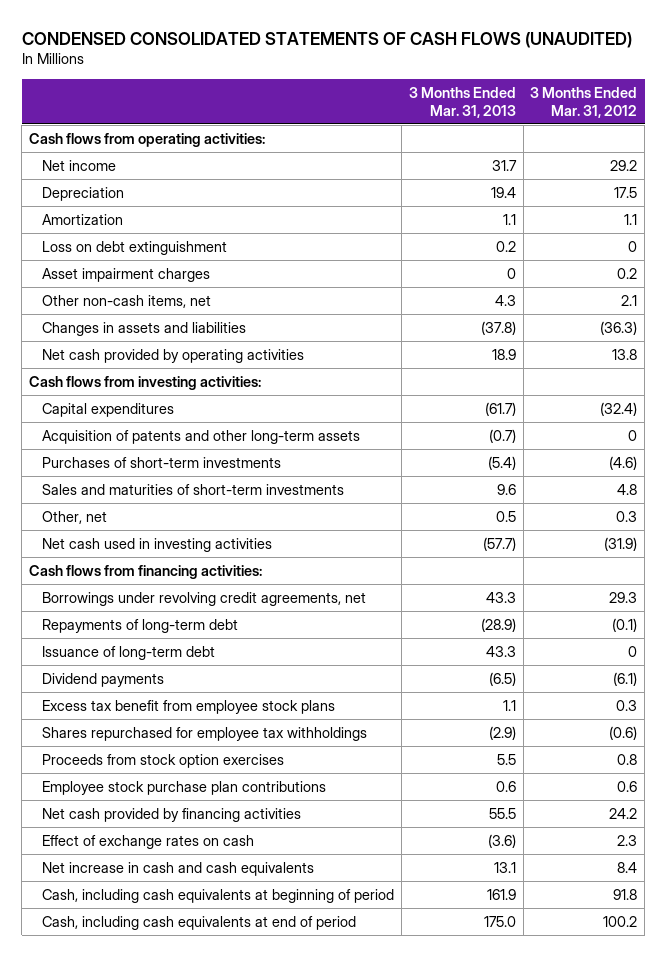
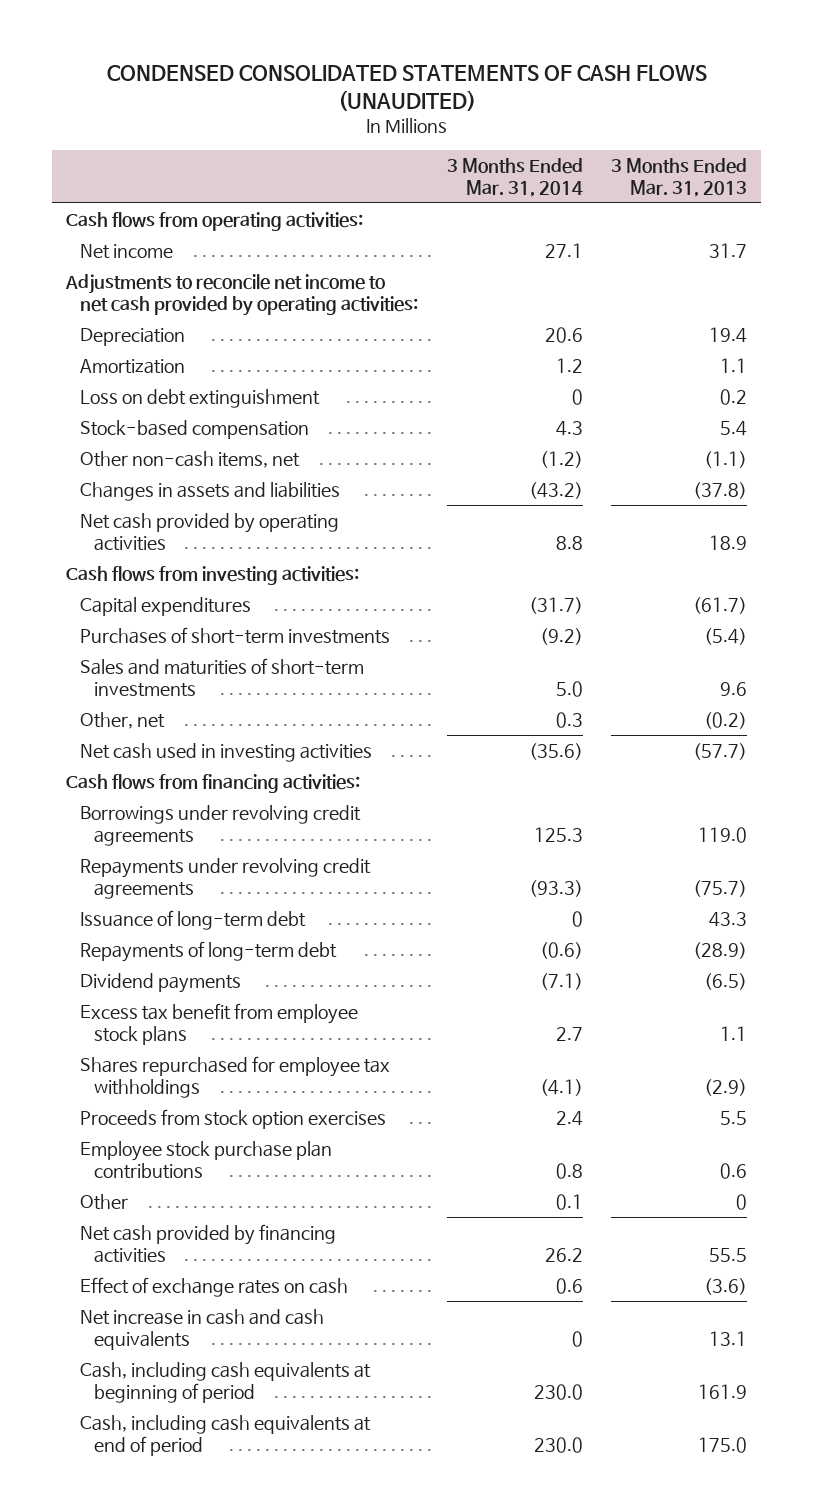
[530,86,638,118] 3 Months Ended Mar. 31, 2012 -> none
none -> [446,158,583,197] 3 Months Ended Mar. 31, 2014
none -> [65,274,419,316] Adjustments to reconcile net income to net cash provided by operating activities:
[42,267,211,282] Asset impairment charges -> none
none -> [80,420,310,440] Stock-based compensation
[494,294,516,306] 4.3 -> [704,451,748,469] (1.1)
[42,429,361,444] Acquisition of patents and other long-term assets -> none
[495,510,516,522] 0.5 -> [704,712,748,730] (0.2)
[42,591,367,606] Borrowings under revolving credit agreements, net -> [80,805,362,846] Borrowings under revolving credit agreements
[485,591,516,603] 43.3 -> [698,826,748,843] 119.0
none -> [80,858,372,899] Repayments under revolving credit agreements
[42,618,239,633] Repayments of long-term debt -> [80,941,338,963] Repayments of long-term debt
none -> [80,1194,129,1211] Other

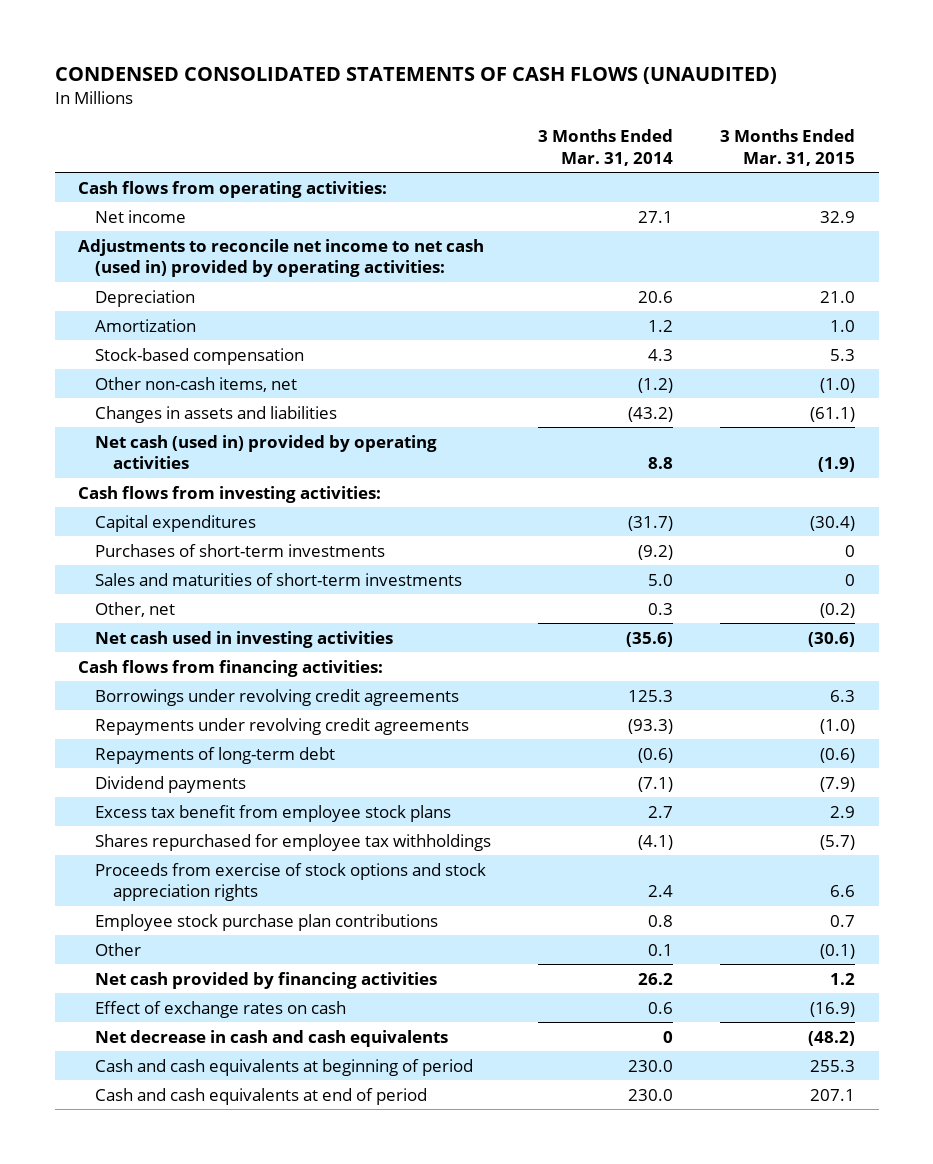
[611,158,748,197] 3 Months Ended Mar. 31, 2013 -> none
none -> [720,128,856,166] 3 Months Ended Mar. 31, 2015
[65,274,419,316] Adjustments to reconcile net income to net cash provided by operating activities: -> [78,238,485,278] Adjustments to reconcile net income to net cash (used in) provided by operating activities:
[80,389,321,409] Loss on debt extinguishment -> none
[80,513,340,551] Net cash provided by operating activities -> [95,434,438,470] Net cash (used in) provided by operating activities
[80,910,307,931] Issuance of long-term debt -> none
[80,1109,387,1130] Proceeds from stock option exercises -> [95,862,487,902] Proceeds from exercise of stock options and stock appreciation rights
[80,1309,325,1350] Net increase in cash and cash equivalents -> [95,1029,449,1047] Net decrease in cash and cash equivalents
[80,1362,372,1403] Cash, including cash equivalents at beginning of period -> [95,1058,474,1076] Cash and cash equivalents at beginning of period
[80,1415,372,1456] Cash, including cash equivalents at end of period -> [95,1087,428,1105] Cash and cash equivalents at end of period

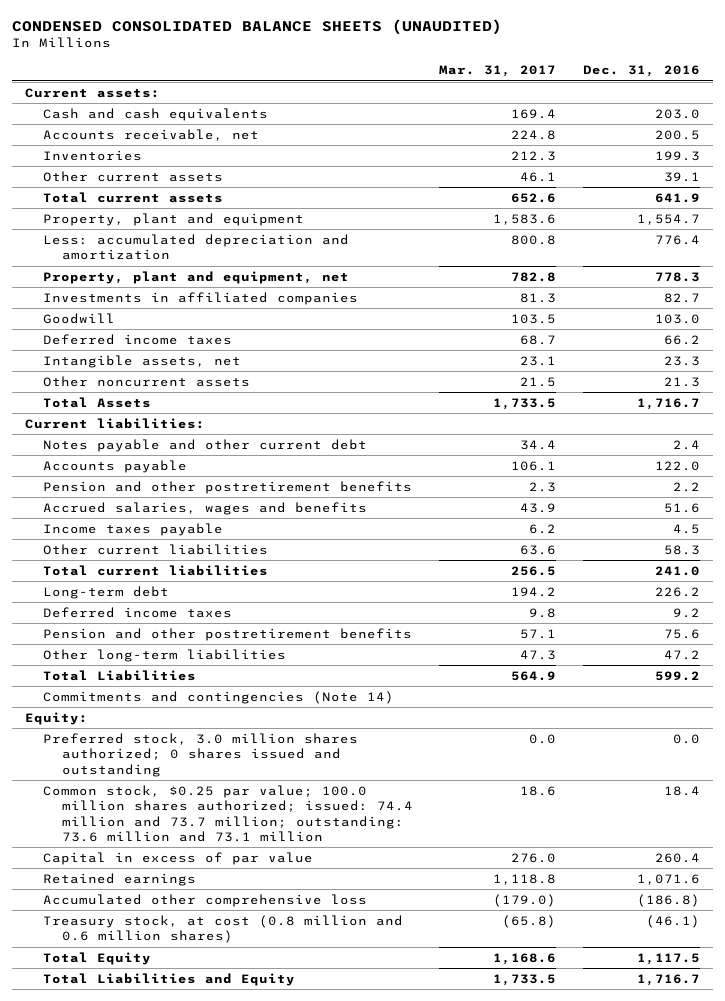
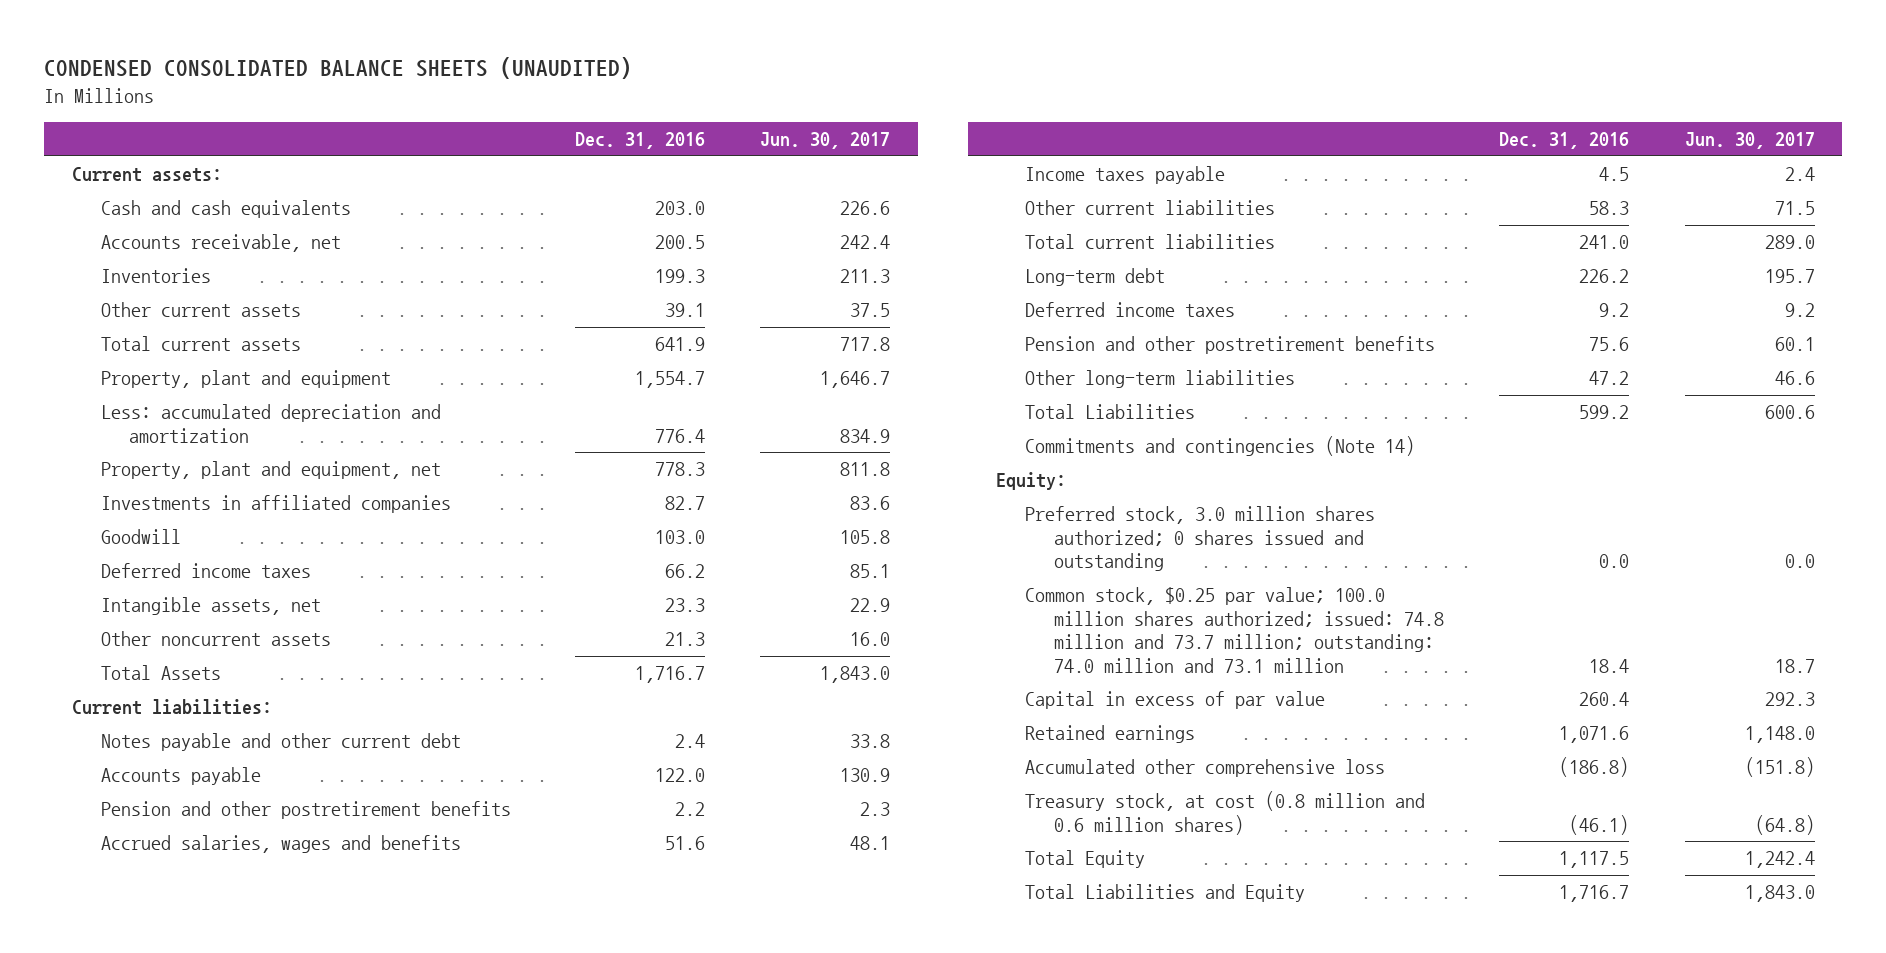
[439,65,557,78] Mar. 31, 2017 -> none
none -> [760,132,891,150] Jun. 30, 2017
[43,784,413,842] Common stock, $0.25 par value; 100.0 million shares authorized; issued: 74.4 million and 73.7 million; outstanding: 73.6 million and 73.1 million -> [1024,587,1444,673] Common stock, $0.25 par value; 100.0 million shares authorized; issued: 74.8 million and 73.7 million; outstanding: 74.0 million and 73.1 million

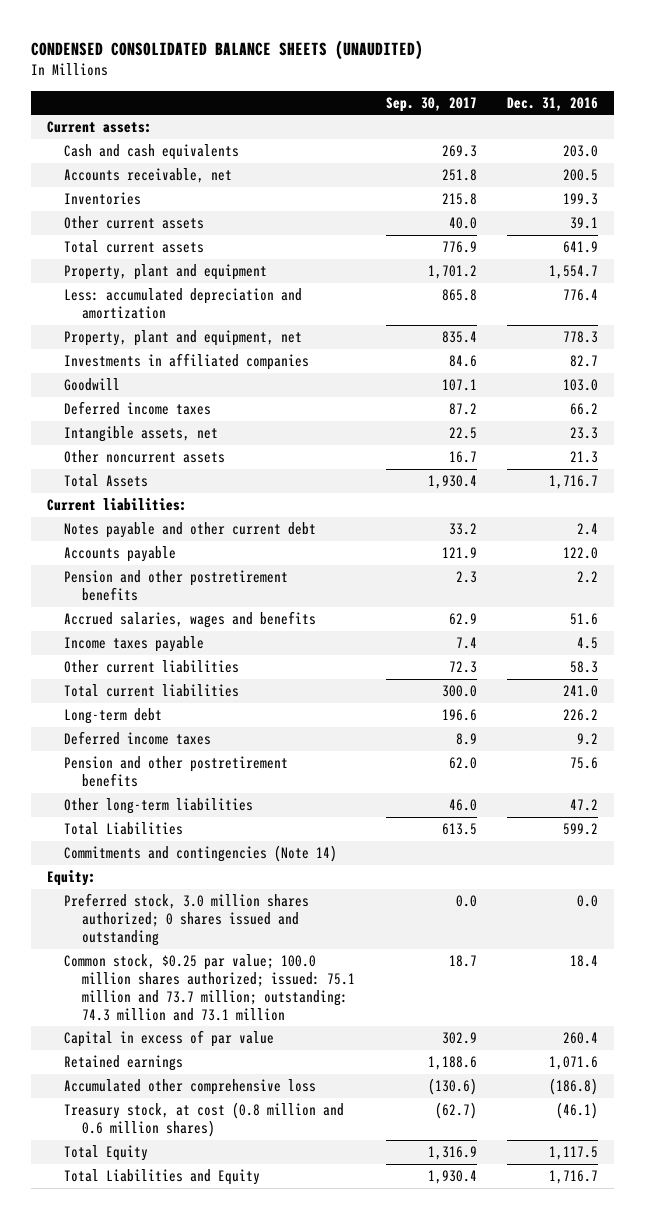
[760,132,891,150] Jun. 30, 2017 -> none
none -> [385,96,477,112] Sep. 30, 2017
[1024,587,1444,673] Common stock, $0.25 par value; 100.0 million shares authorized; issued: 74.8 million and 73.7 million; outstanding: 74.0 million and 73.1 million -> [64,954,355,1021] Common stock, $0.25 par value; 100.0 million shares authorized; issued: 75.1 million and 73.7 million; outstanding: 74.3 million and 73.1 million

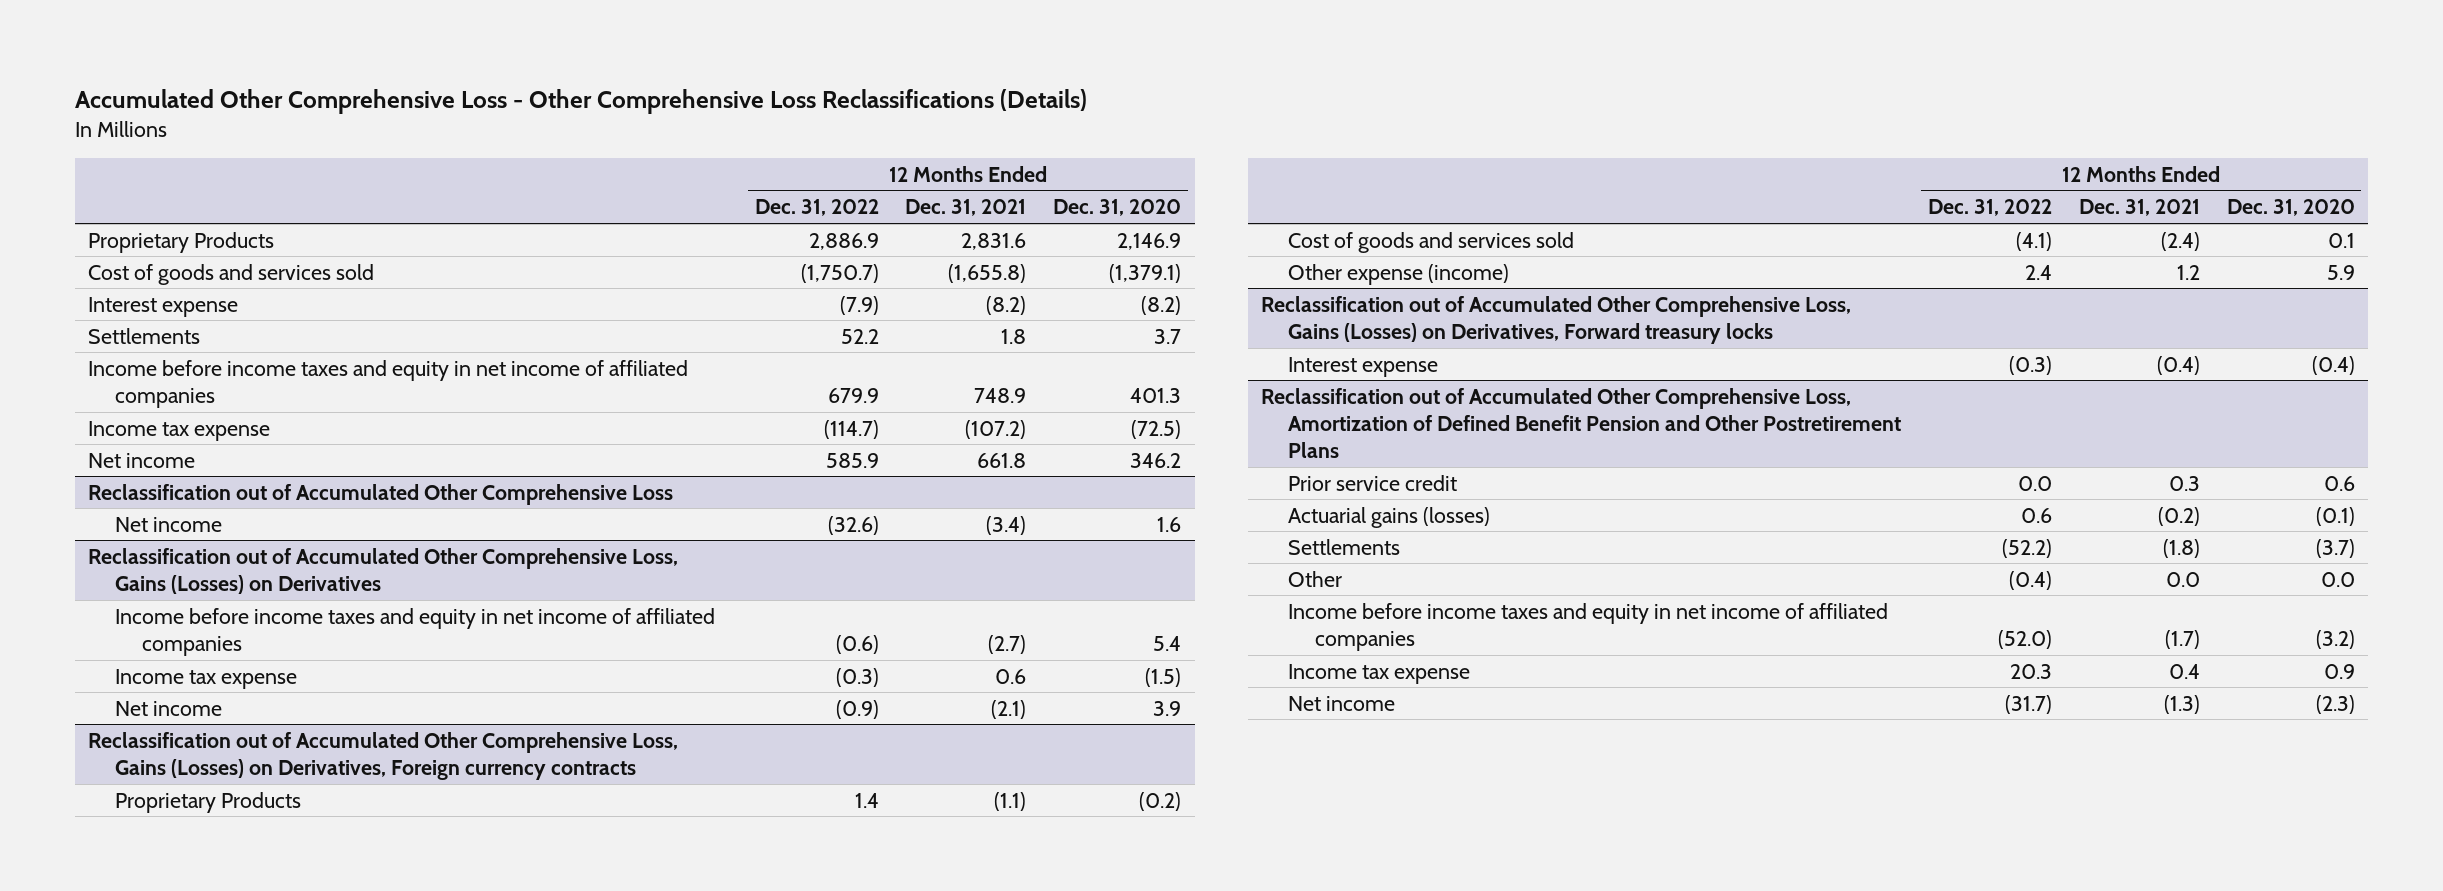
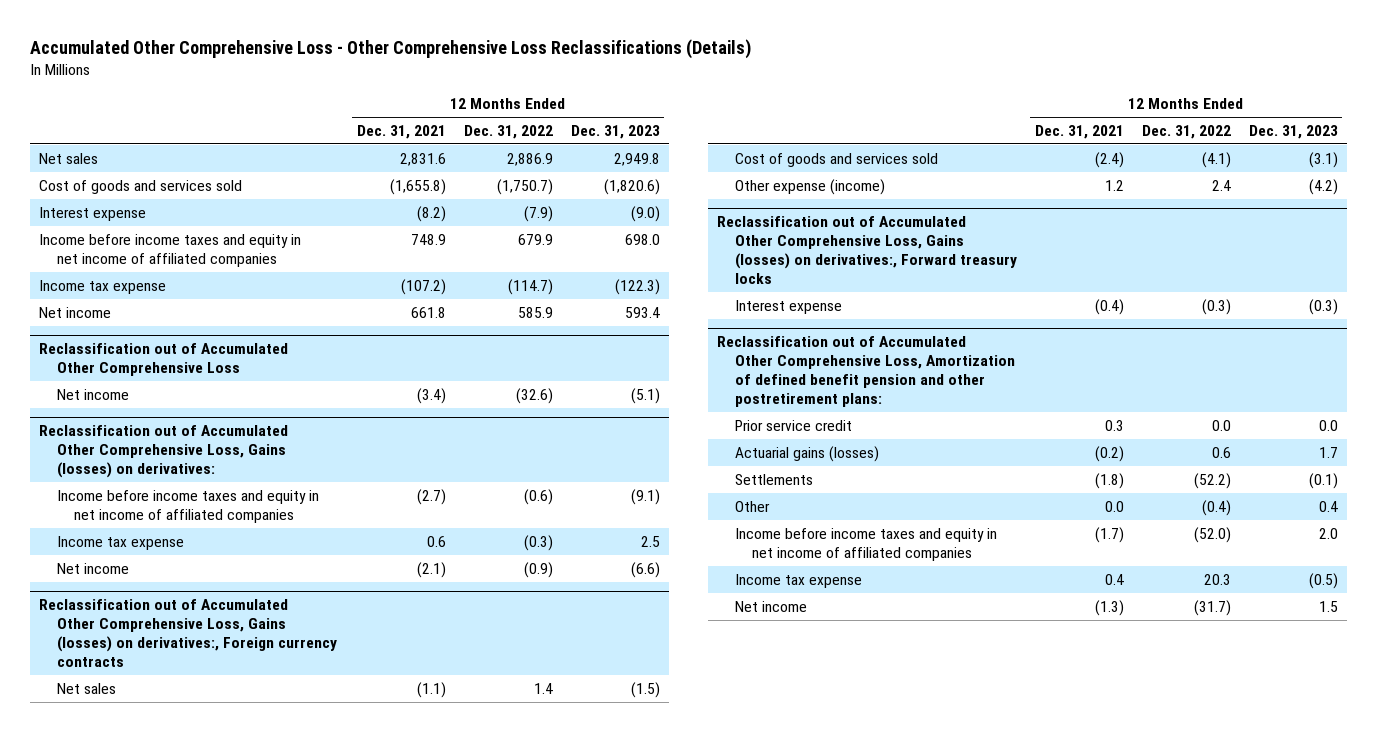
[1053,199,1182,217] Dec. 31, 2020 -> none
none -> [570,124,660,139] Dec. 31, 2023
[88,231,275,253] Proprietary Products -> [38,152,98,164] Net sales
[88,327,201,344] Settlements -> none
[88,547,679,594] Reclassification out of Accumulated Other Comprehensive Loss, Gains (Losses) on Derivatives -> [38,425,288,479] Reclassification out of Accumulated Other Comprehensive Loss, Gains (losses) on derivatives:
[88,731,679,780] Reclassification out of Accumulated Other Comprehensive Loss, Gains (Losses) on Derivatives, Foreign currency contracts -> [38,599,337,668] Reclassification out of Accumulated Other Comprehensive Loss, Gains (losses) on derivatives:, Foreign currency contracts
[114,791,301,813] Proprietary Products -> [56,682,116,694] Net sales
[1261,295,1852,344] Reclassification out of Accumulated Other Comprehensive Loss, Gains (Losses) on Derivatives, Forward treasury locks -> [716,216,1017,285] Reclassification out of Accumulated Other Comprehensive Loss, Gains (losses) on derivatives:, Forward treasury locks
[1261,387,1902,459] Reclassification out of Accumulated Other Comprehensive Loss, Amortization of Defined Benefit Pension and Other Postretirement Plans -> [716,336,1015,408] Reclassification out of Accumulated Other Comprehensive Loss, Amortization of defined benefit pension and other postretirement plans:

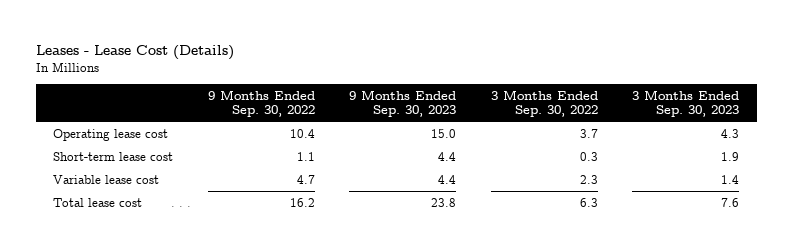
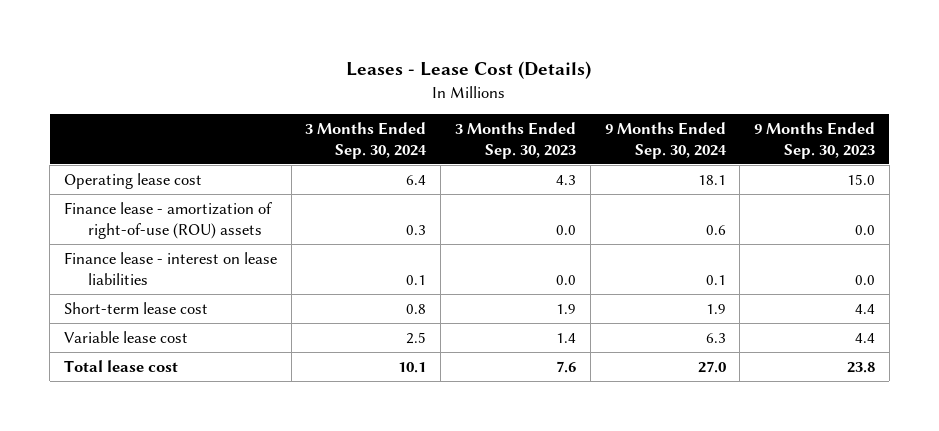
[207,89,315,118] 9 Months Ended Sep. 30, 2022 -> none
[490,89,598,118] 3 Months Ended Sep. 30, 2022 -> none
none -> [305,121,428,159] 3 Months Ended Sep. 30, 2024
none -> [604,121,727,159] 9 Months Ended Sep. 30, 2024
none -> [63,201,272,239] Finance lease - amortization of right-of-use (ROU) assets
none -> [63,251,277,285] Finance lease - interest on lease liabilities

